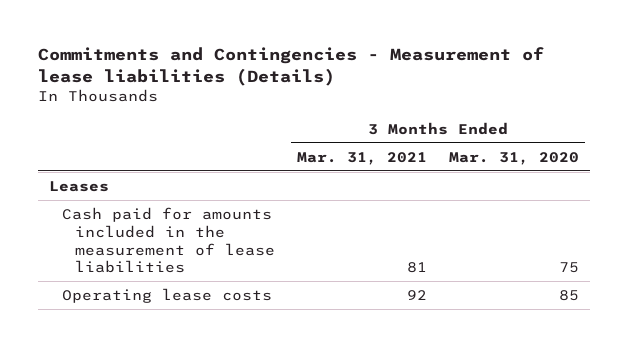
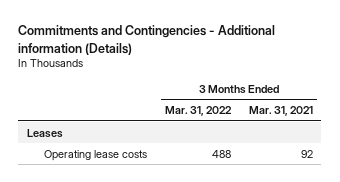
[38,47,545,87] Commitments and Contingencies - Measurement of lease liabilities (Details) -> [18,25,276,55] Commitments and Contingencies - Additional information (Details)
[449,151,580,165] Mar. 31, 2020 -> none
none -> [164,106,232,117] Mar. 31, 2022
[62,206,275,274] Cash paid for amounts included in the measurement of lease liabilities -> none

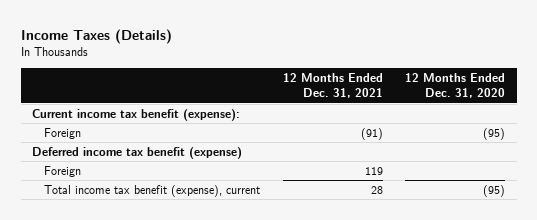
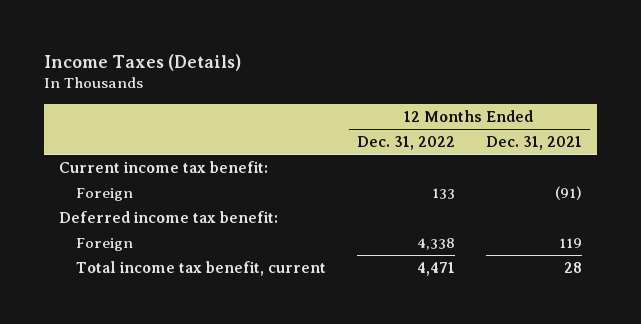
[405,73,506,99] 12 Months Ended Dec. 31, 2020 -> none
none -> [357,135,456,150] Dec. 31, 2022
[31,108,240,121] Current income tax benefit (expense): -> [59,160,269,173] Current income tax benefit:
[31,146,242,159] Deferred income tax benefit (expense) -> [59,210,279,223] Deferred income tax benefit:
[44,184,261,197] Total income tax benefit (expense), current -> [76,260,327,276] Total income tax benefit, current

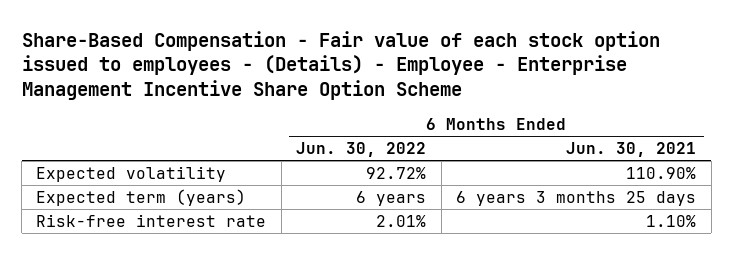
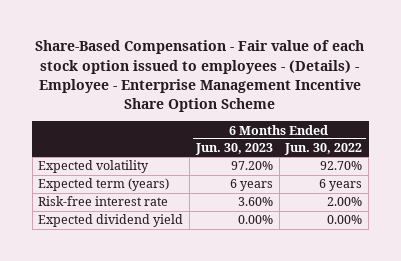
[566,142,697,158] Jun. 30, 2021 -> none
none -> [194,143,273,156] Jun. 30, 2023
[366,166,427,179] 92.72% -> [320,161,363,171] 92.70%
[376,214,427,227] 2.01% -> [327,197,363,207] 2.00%
none -> [38,214,184,228] Expected dividend yield

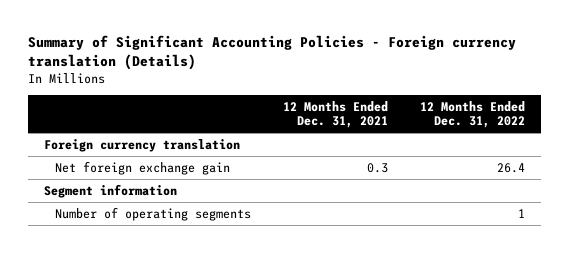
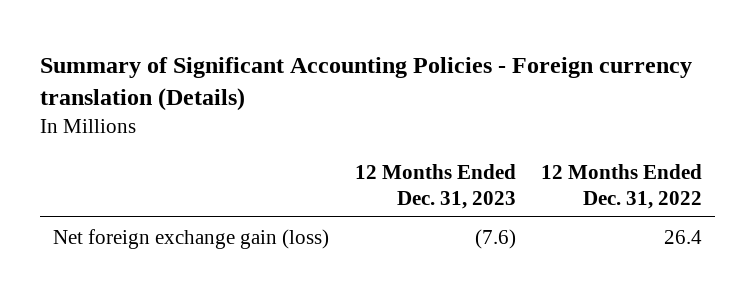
[282,100,388,129] 12 Months Ended Dec. 31, 2021 -> none
none -> [354,164,516,209] 12 Months Ended Dec. 31, 2023
[43,138,240,152] Foreign currency translation -> none
[43,183,177,198] Segment information -> none
[54,206,251,221] Number of operating segments -> none
[54,160,230,175] Net foreign exchange gain -> [53,228,330,249] Net foreign exchange gain (loss)

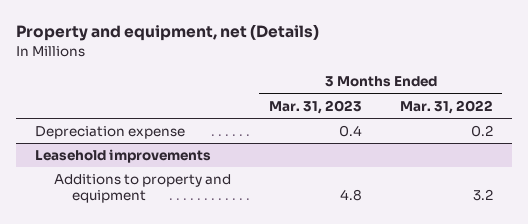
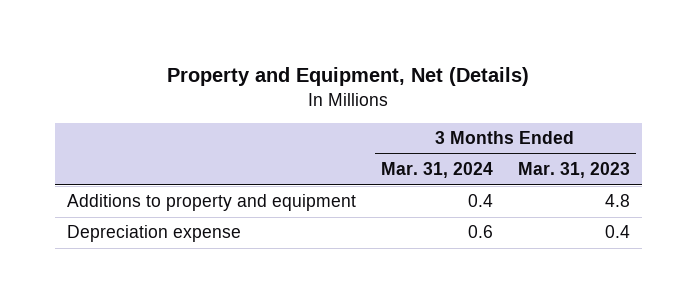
[16,24,320,42] Property and equipment, net (Details) -> [167,67,530,87] Property and Equipment, Net (Details)
[399,99,493,114] Mar. 31, 2022 -> none
none -> [380,162,493,179] Mar. 31, 2024
[35,149,212,164] Leasehold improvements -> none
[35,126,186,140] Depreciation expense -> [67,225,242,243] Depreciation expense

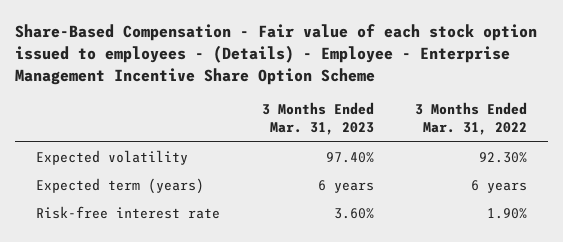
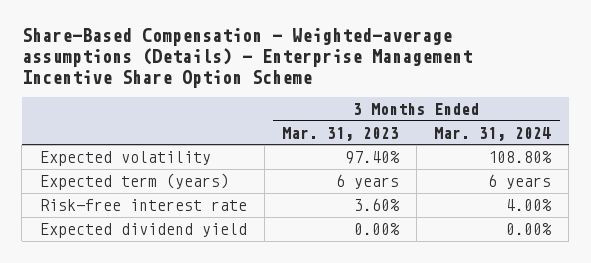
[15,23,538,85] Share-Based Compensation - Fair value of each stock option issued to employees - (Details) - Employee - Enterprise Management Incentive Share Option Scheme -> [21,28,472,88] Share-Based Compensation - Weighted-average assumptions (Details) - Enterprise Management Incentive Share Option Scheme
[415,102,528,136] 3 Months Ended Mar. 31, 2022 -> none
none -> [434,126,552,141] Mar. 31, 2024
none -> [39,223,247,239] Expected dividend yield

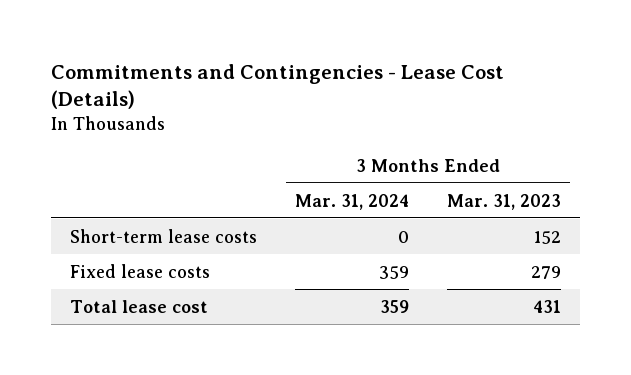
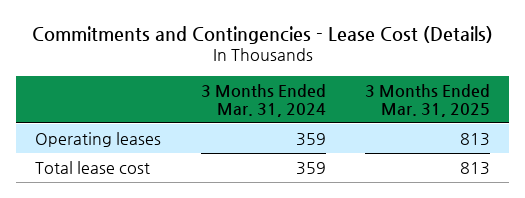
[446,193,561,210] Mar. 31, 2023 -> none
none -> [364,83,490,117] 3 Months Ended Mar. 31, 2025
[70,228,258,243] Short-term lease costs -> none
[70,263,211,278] Fixed lease costs -> [35,131,162,147] Operating leases

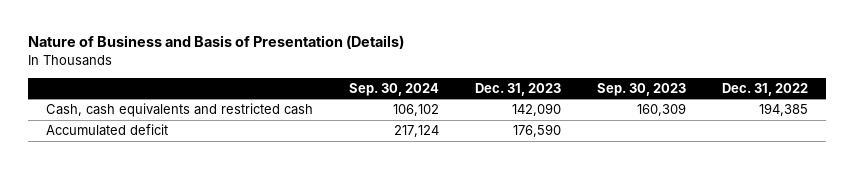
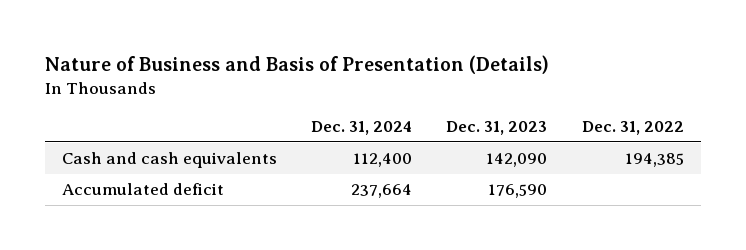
[348,82,439,96] Sep. 30, 2024 -> none
[596,82,686,96] Sep. 30, 2023 -> none
none -> [311,121,413,136] Dec. 31, 2024
[45,102,313,117] Cash, cash equivalents and restricted cash -> [62,152,278,169] Cash and cash equivalents

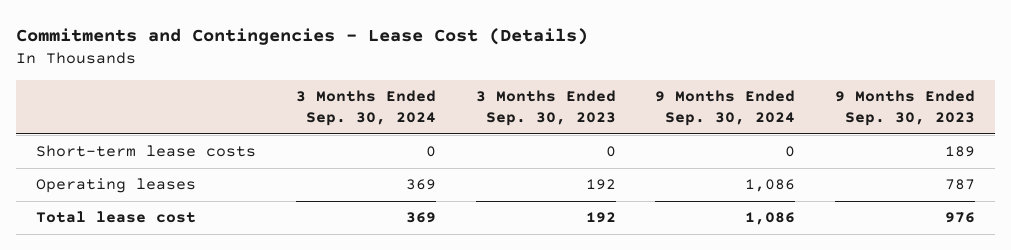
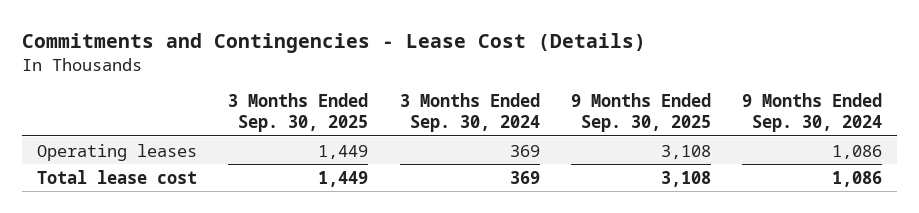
[475,90,616,127] 3 Months Ended Sep. 30, 2023 -> none
[835,90,976,127] 9 Months Ended Sep. 30, 2023 -> none
none -> [228,92,369,133] 3 Months Ended Sep. 30, 2025
none -> [570,92,711,133] 9 Months Ended Sep. 30, 2025
[35,145,256,158] Short-term lease costs -> none

